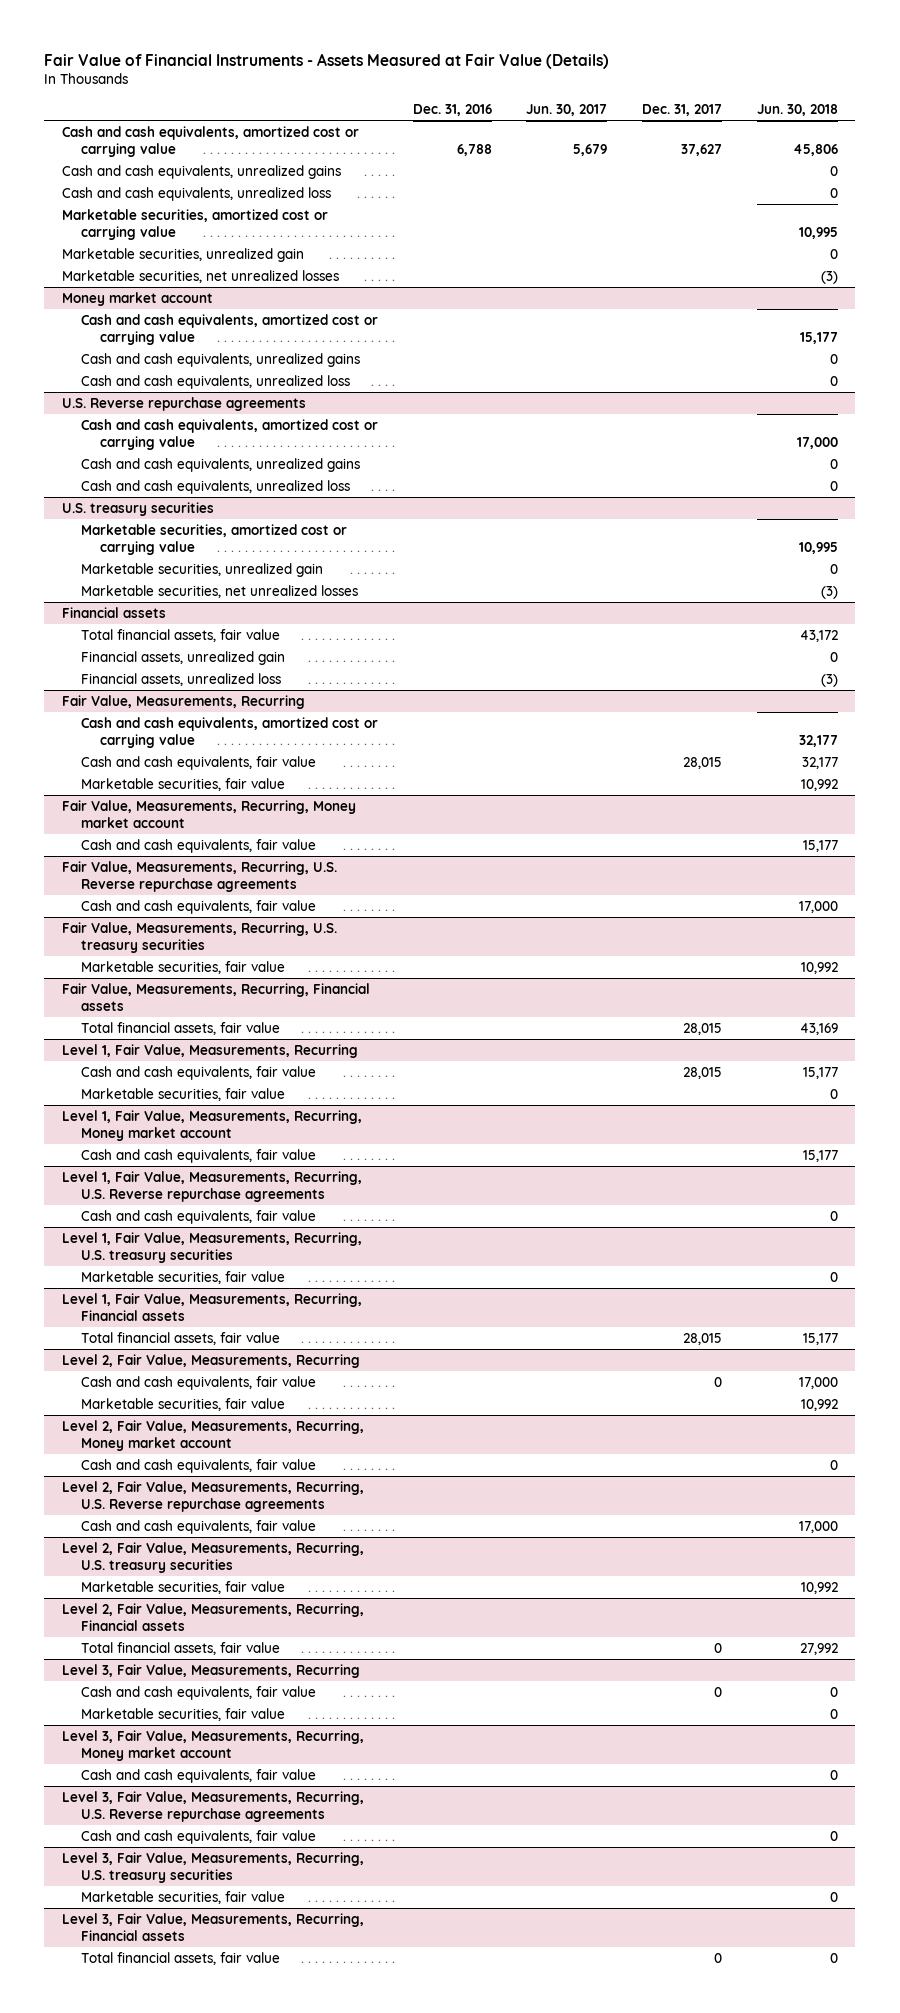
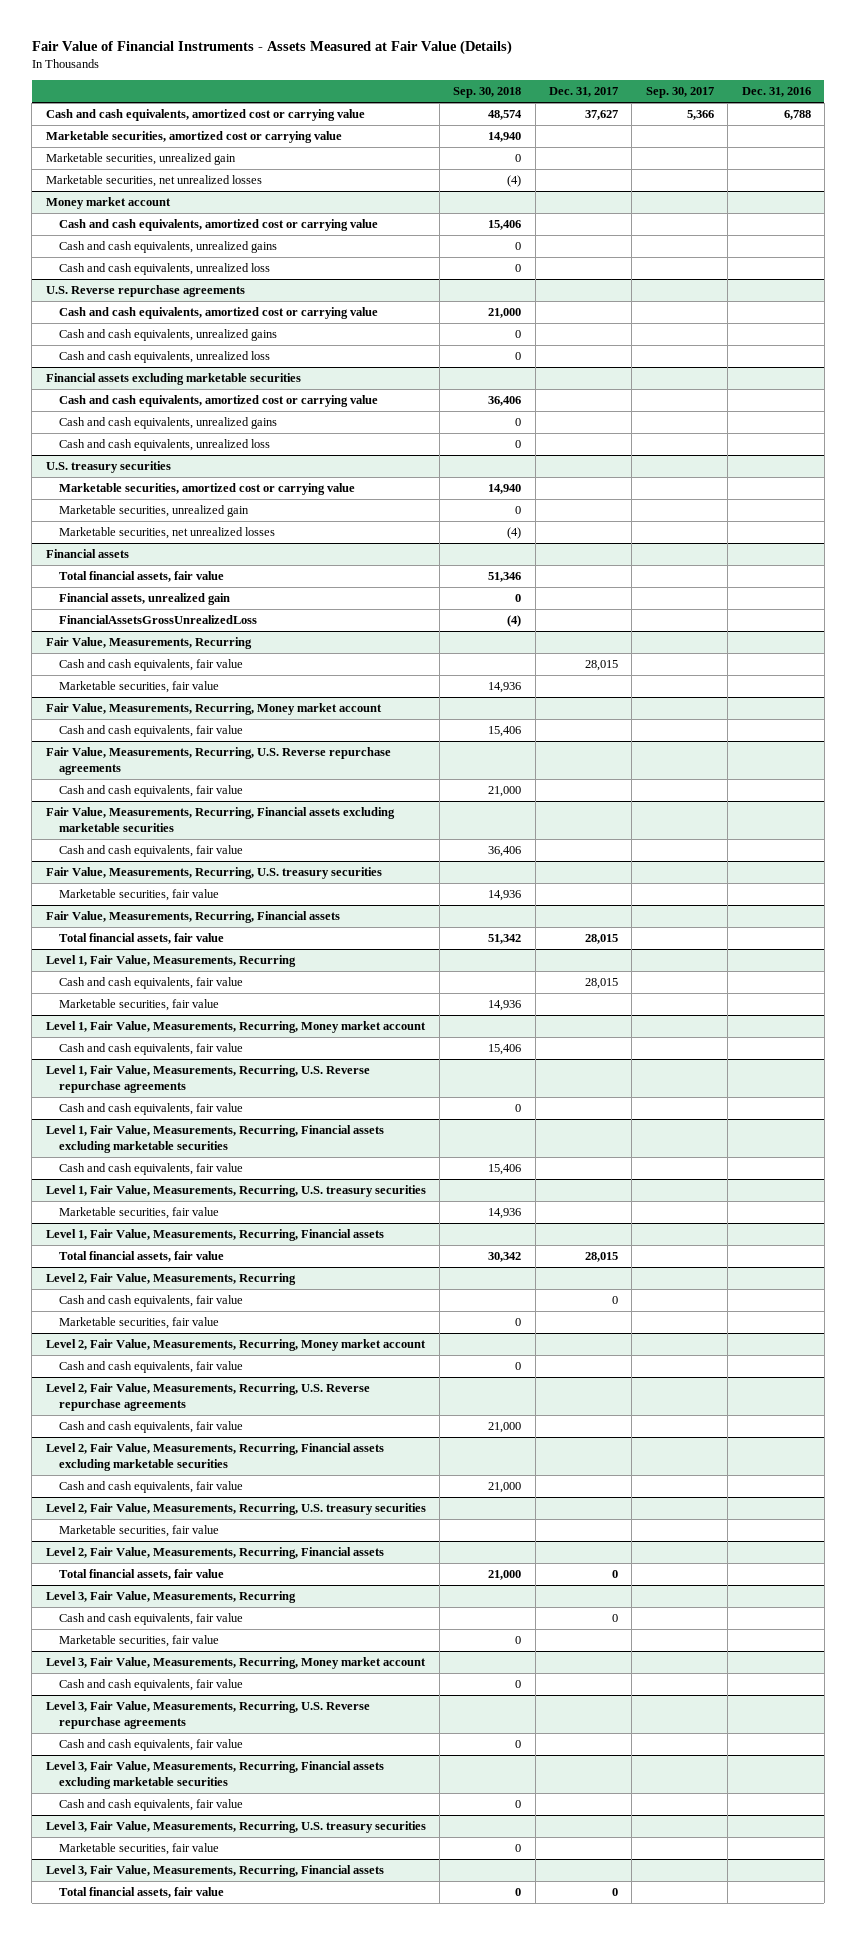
[526,103,608,116] Jun. 30, 2017 -> none
[757,103,839,116] Jun. 30, 2018 -> none
none -> [453,87,522,99] Sep. 30, 2018
none -> [645,87,714,99] Sep. 30, 2017
[61,165,341,180] Cash and cash equivalents, unrealized gains -> none
[61,187,331,202] Cash and cash equivalents, unrealized loss -> none
none -> [45,373,301,386] Financial assets excluding marketable securities
none -> [59,395,379,408] Cash and cash equivalents, amortized cost or carrying value
none -> [59,417,278,430] Cash and cash equivalents, unrealized gains
none -> [59,439,271,452] Cash and cash equivalents, unrealized loss
[80,673,281,687] Financial assets, unrealized loss -> [59,615,258,625] FinancialAssetsGrossUnrealizedLoss
[80,717,378,748] Cash and cash equivalents, amortized cost or carrying value -> none
none -> [45,807,395,833] Fair Value, Measurements, Recurring, Financial assets excluding marketable securities
none -> [59,845,244,858] Cash and cash equivalents, fair value
none -> [45,1125,384,1154] Level 1, Fair Value, Measurements, Recurring, Financial assets excluding marketable securities
none -> [59,1163,244,1176] Cash and cash equivalents, fair value
none -> [45,1443,384,1472] Level 2, Fair Value, Measurements, Recurring, Financial assets excluding marketable securities
none -> [59,1481,244,1494] Cash and cash equivalents, fair value
none -> [45,1761,384,1790] Level 3, Fair Value, Measurements, Recurring, Financial assets excluding marketable securities
none -> [59,1799,244,1812] Cash and cash equivalents, fair value

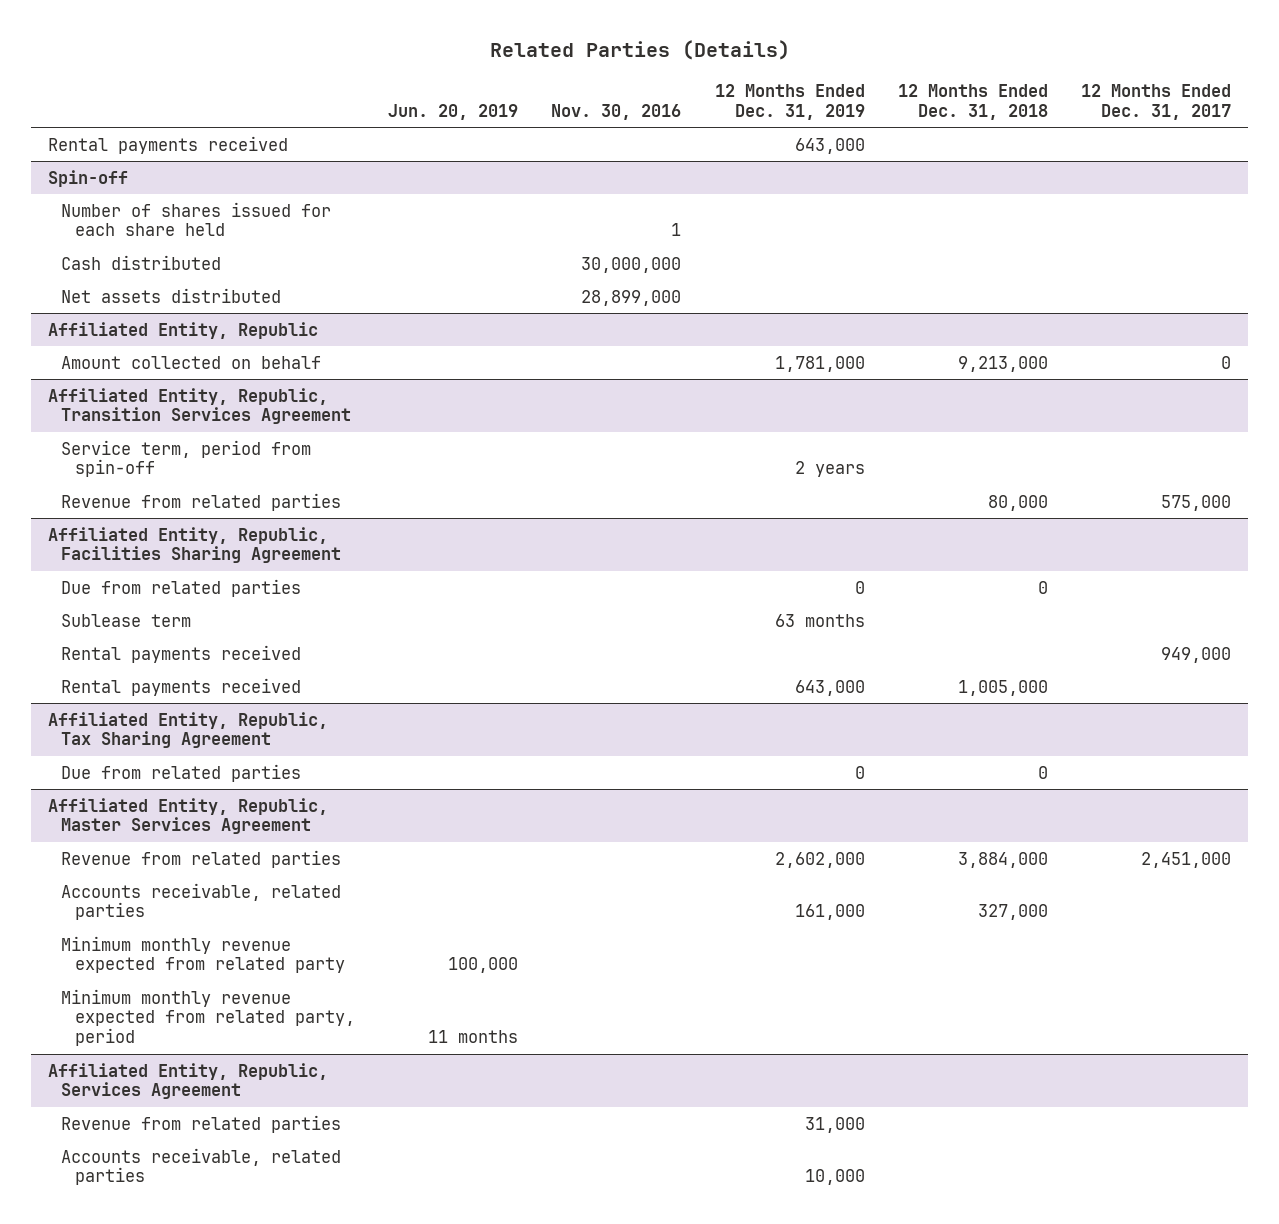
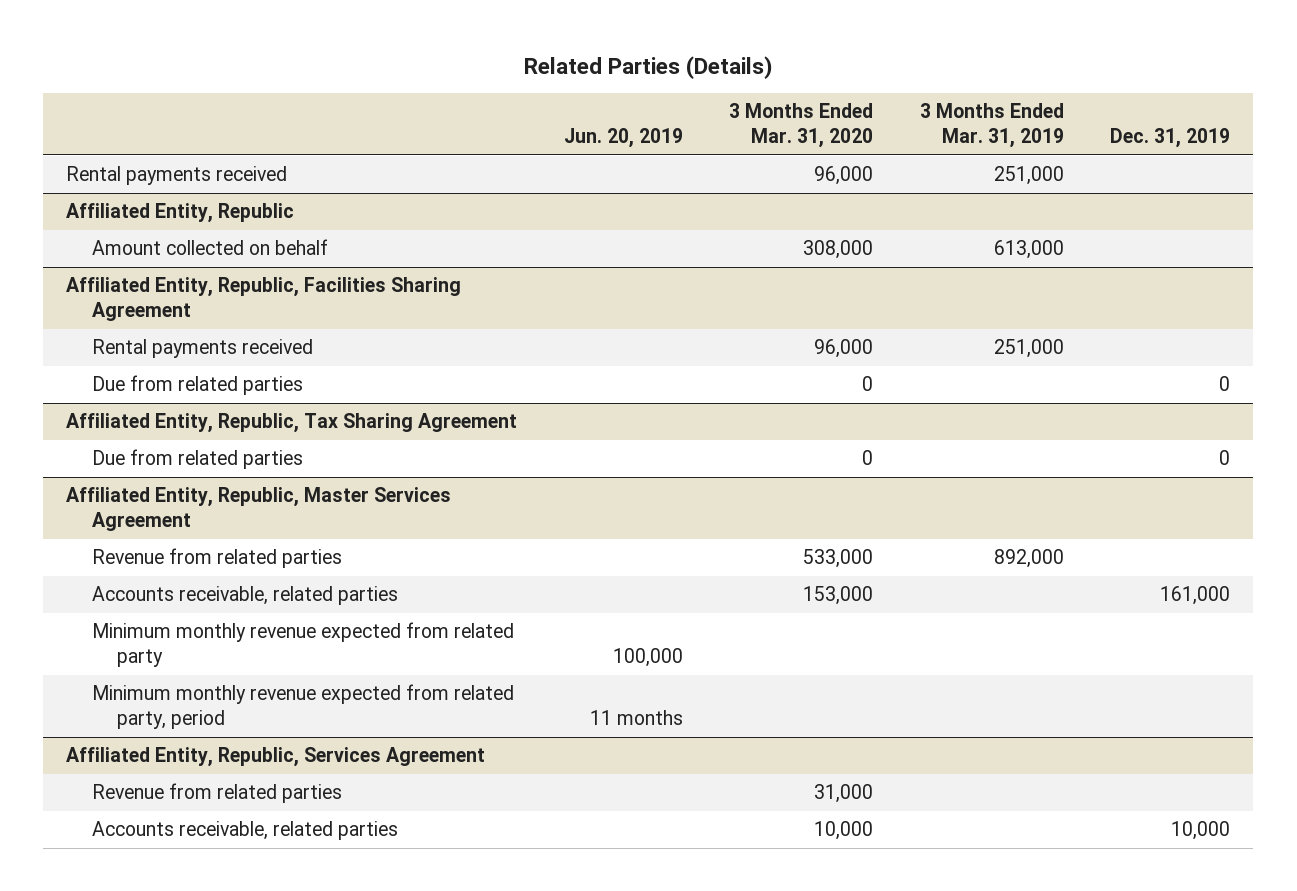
[551,103,682,120] Nov. 30, 2016 -> none
[714,83,865,120] 12 Months Ended Dec. 31, 2019 -> none
[897,83,1048,120] 12 Months Ended Dec. 31, 2018 -> none
[1081,83,1232,120] 12 Months Ended Dec. 31, 2017 -> none
none -> [729,103,874,149] 3 Months Ended Mar. 31, 2020
none -> [919,103,1064,149] 3 Months Ended Mar. 31, 2019
none -> [1110,128,1231,149] Dec. 31, 2019
[48,169,129,187] Spin-off -> none
[61,201,332,237] Number of shares issued for each share held -> none
[61,254,222,270] Cash distributed -> none
[61,287,282,303] Net assets distributed -> none
[48,387,352,425] Affiliated Entity, Republic, Transition Services Agreement -> none
[61,439,312,478] Service term, period from spin-off -> none
[61,492,342,511] Revenue from related parties -> none
[61,613,192,627] Sublease term -> none
[61,677,302,696] Rental payments received -> none
[61,578,302,597] Due from related parties -> [91,375,303,396] Due from related parties

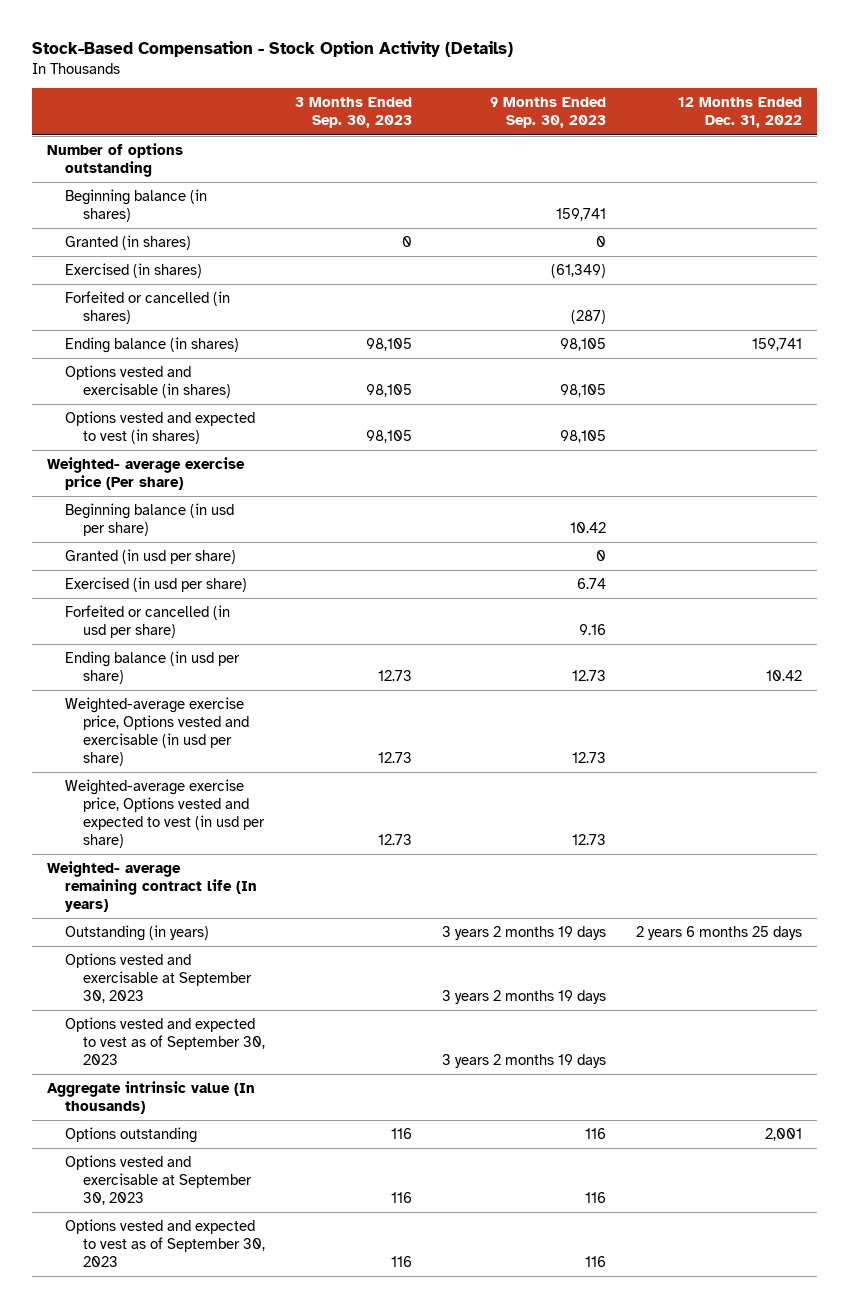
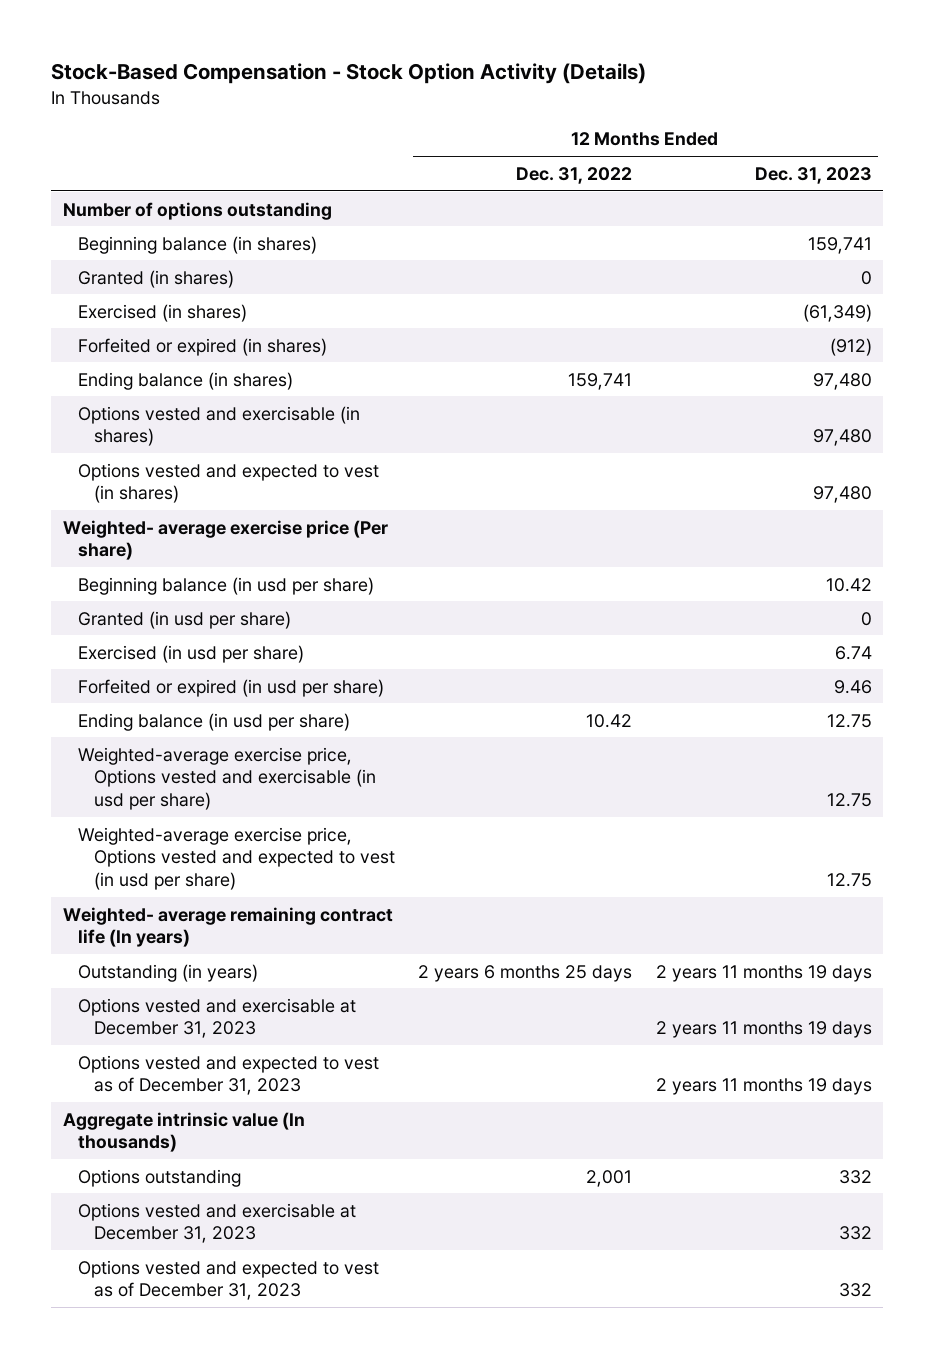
[294,97,412,129] 3 Months Ended Sep. 30, 2023 -> none
[489,97,606,129] 9 Months Ended Sep. 30, 2023 -> none
none -> [754,166,872,184] Dec. 31, 2023
[64,291,230,325] Forfeited or cancelled (in shares) -> [78,337,328,356] Forfeited or expired (in shares)
[64,605,230,639] Forfeited or cancelled (in usd per share) -> [78,678,385,697] Forfeited or expired (in usd per share)
[64,953,252,1003] Options vested and exercisable at September 30, 2023 -> [78,997,357,1039] Options vested and exercisable at December 31, 2023
[64,1017,265,1065] Options vested and expected to vest as of September 30, 2023 -> [78,1054,380,1096] Options vested and expected to vest as of December 31, 2023
[64,1155,252,1205] Options vested and exercisable at September 30, 2023 -> [78,1202,357,1244] Options vested and exercisable at December 31, 2023
[64,1219,265,1267] Options vested and expected to vest as of September 30, 2023 -> [78,1259,380,1301] Options vested and expected to vest as of December 31, 2023

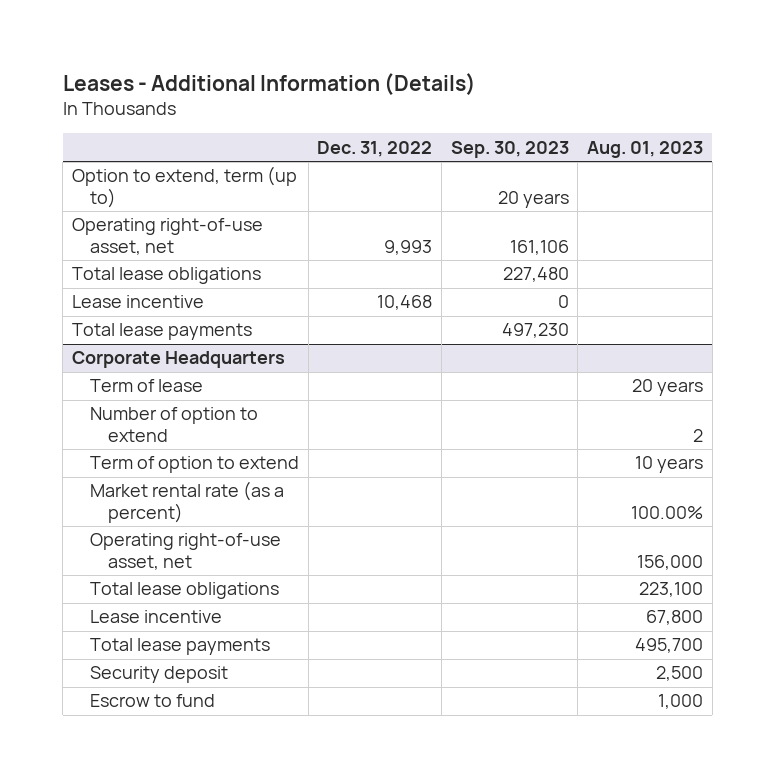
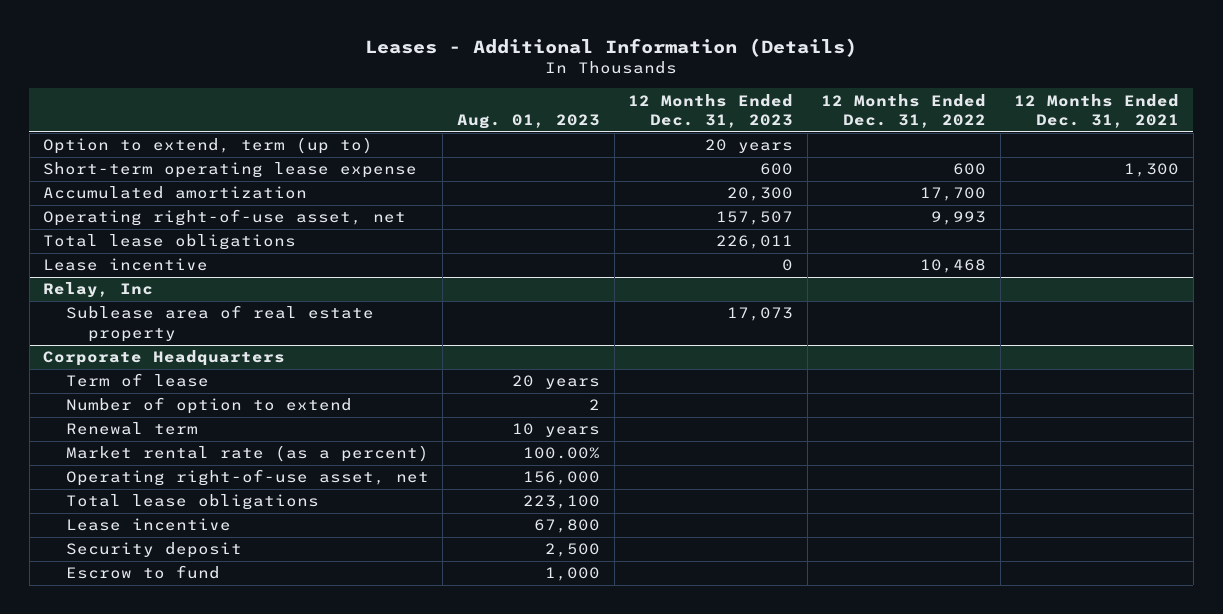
[317,140,433,157] Dec. 31, 2022 -> none
[450,140,569,158] Sep. 30, 2023 -> none
none -> [628,93,794,129] 12 Months Ended Dec. 31, 2023
none -> [821,93,987,129] 12 Months Ended Dec. 31, 2022
none -> [1014,93,1180,129] 12 Months Ended Dec. 31, 2021
none -> [43,162,418,179] Short-term operating lease expense
none -> [43,186,308,200] Accumulated amortization
[72,323,253,341] Total lease payments -> none
none -> [43,282,154,299] Relay, Inc
none -> [65,305,374,342] Sublease area of real estate property
[89,456,299,474] Term of option to extend -> none
none -> [65,422,198,436] Renewal term
[89,638,270,656] Total lease payments -> none

